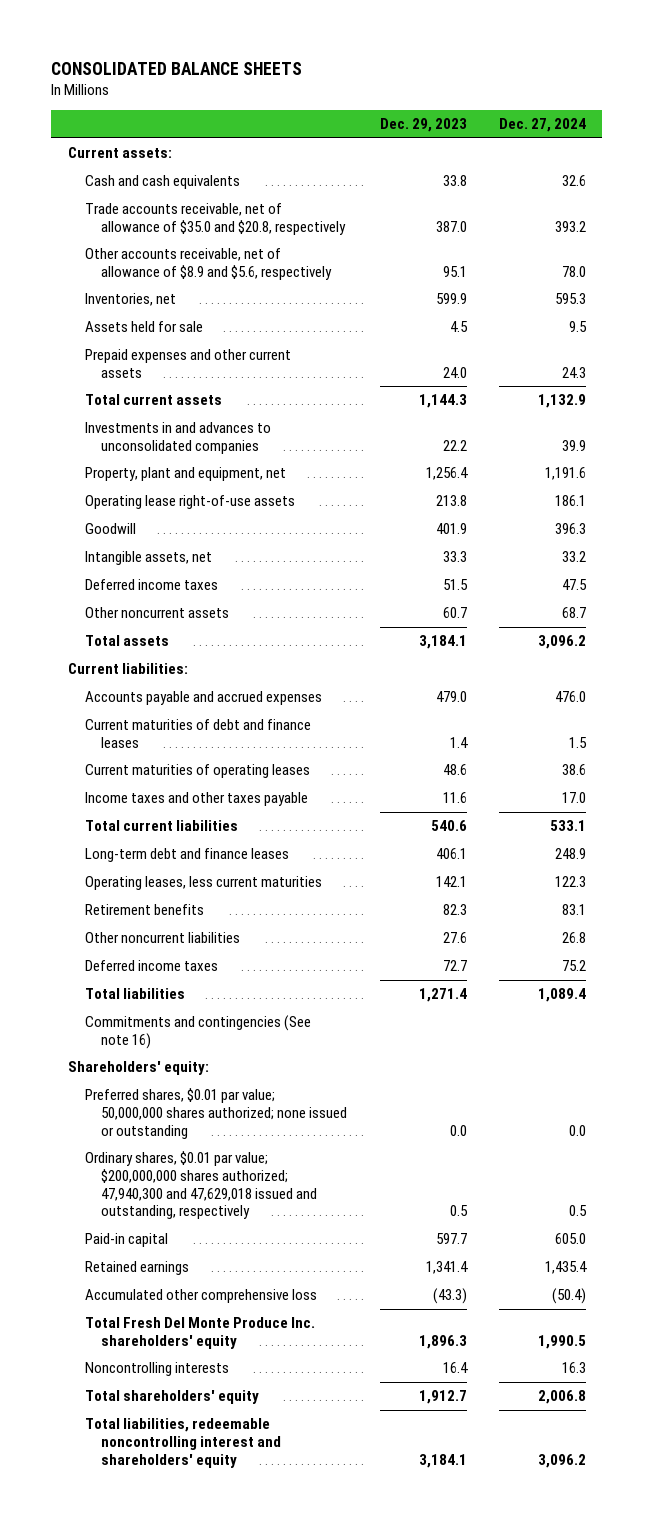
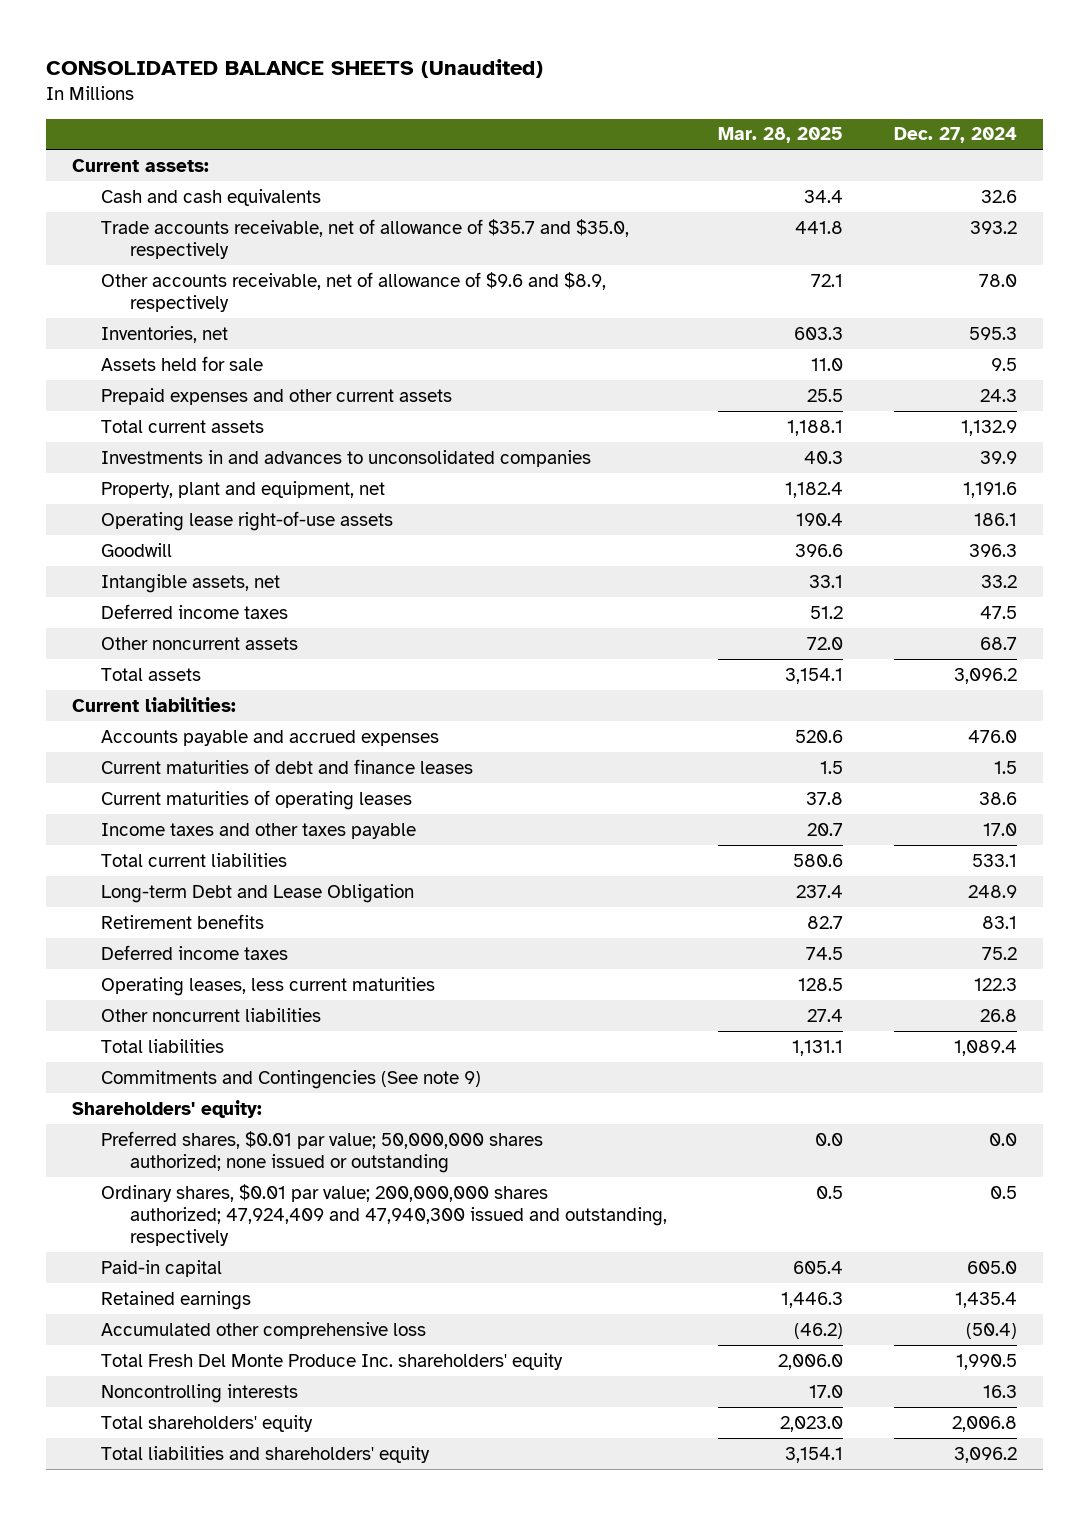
[51,61,303,75] CONSOLIDATED BALANCE SHEETS -> [46,58,544,78] CONSOLIDATED BALANCE SHEETS (Unaudited)
[379,118,467,133] Dec. 29, 2023 -> none
none -> [717,127,843,144] Mar. 28, 2025
[84,203,347,235] Trade accounts receivable, net of allowance of $35.0 and $20.8, respectively -> [100,218,629,259] Trade accounts receivable, net of allowance of $35.7 and $35.0, respectively
[84,248,333,280] Other accounts receivable, net of allowance of $8.9 and $5.6, respectively -> [100,271,606,312] Other accounts receivable, net of allowance of $9.6 and $8.9, respectively
[84,848,289,863] Long-term debt and finance leases -> [100,883,414,903] Long-term Debt and Lease Obligation
[84,876,322,891] Operating leases, less current maturities -> [100,976,435,996] Operating leases, less current maturities
[84,932,240,944] Other noncurrent liabilities -> [100,1007,321,1022] Other noncurrent liabilities
[84,1015,311,1049] Commitments and contingencies (See note 16) -> [100,1069,481,1089] Commitments and Contingencies (See note 9)
[84,1151,318,1220] Ordinary shares, $0.01 par value; $200,000,000 shares authorized; 47,940,300 and 47,629,018 issued and outstanding, respectively -> [100,1183,667,1246] Ordinary shares, $0.01 par value; 200,000,000 shares authorized; 47,924,409 and 47,940,300 issued and outstanding, respectively
[84,1418,282,1468] Total liabilities, redeemable noncontrolling interest and shareholders' equity -> [100,1445,430,1463] Total liabilities and shareholders' equity

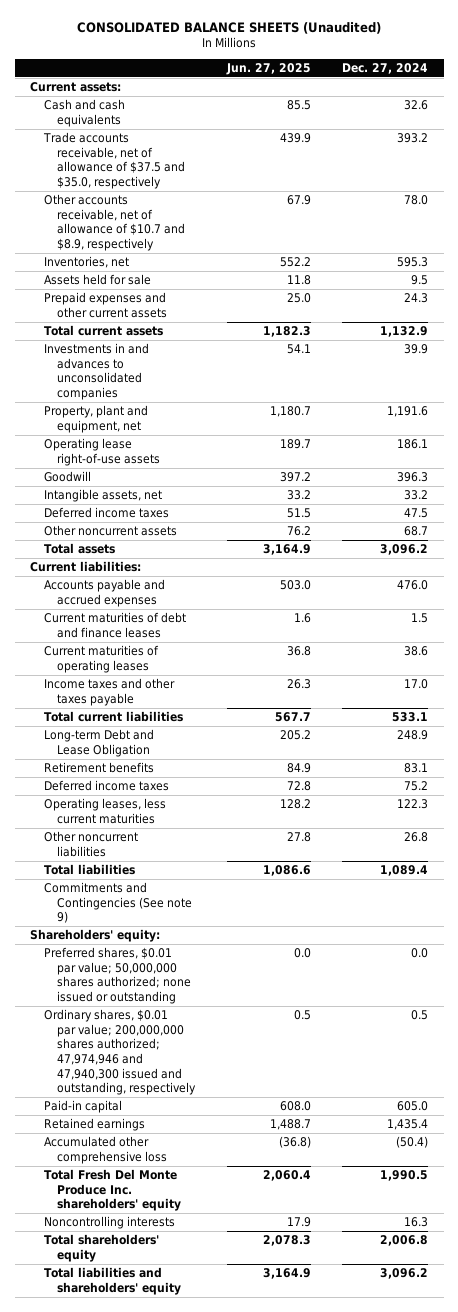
[717,127,843,144] Mar. 28, 2025 -> none
none -> [225,62,311,75] Jun. 27, 2025
[100,218,629,259] Trade accounts receivable, net of allowance of $35.7 and $35.0, respectively -> [42,132,186,190] Trade accounts receivable, net of allowance of $37.5 and $35.0, respectively
[100,271,606,312] Other accounts receivable, net of allowance of $9.6 and $8.9, respectively -> [43,194,186,252] Other accounts receivable, net of allowance of $10.7 and $8.9, respectively
[100,1183,667,1246] Ordinary shares, $0.01 par value; 200,000,000 shares authorized; 47,924,409 and 47,940,300 issued and outstanding, respectively -> [43,1009,197,1096] Ordinary shares, $0.01 par value; 200,000,000 shares authorized; 47,974,946 and 47,940,300 issued and outstanding, respectively

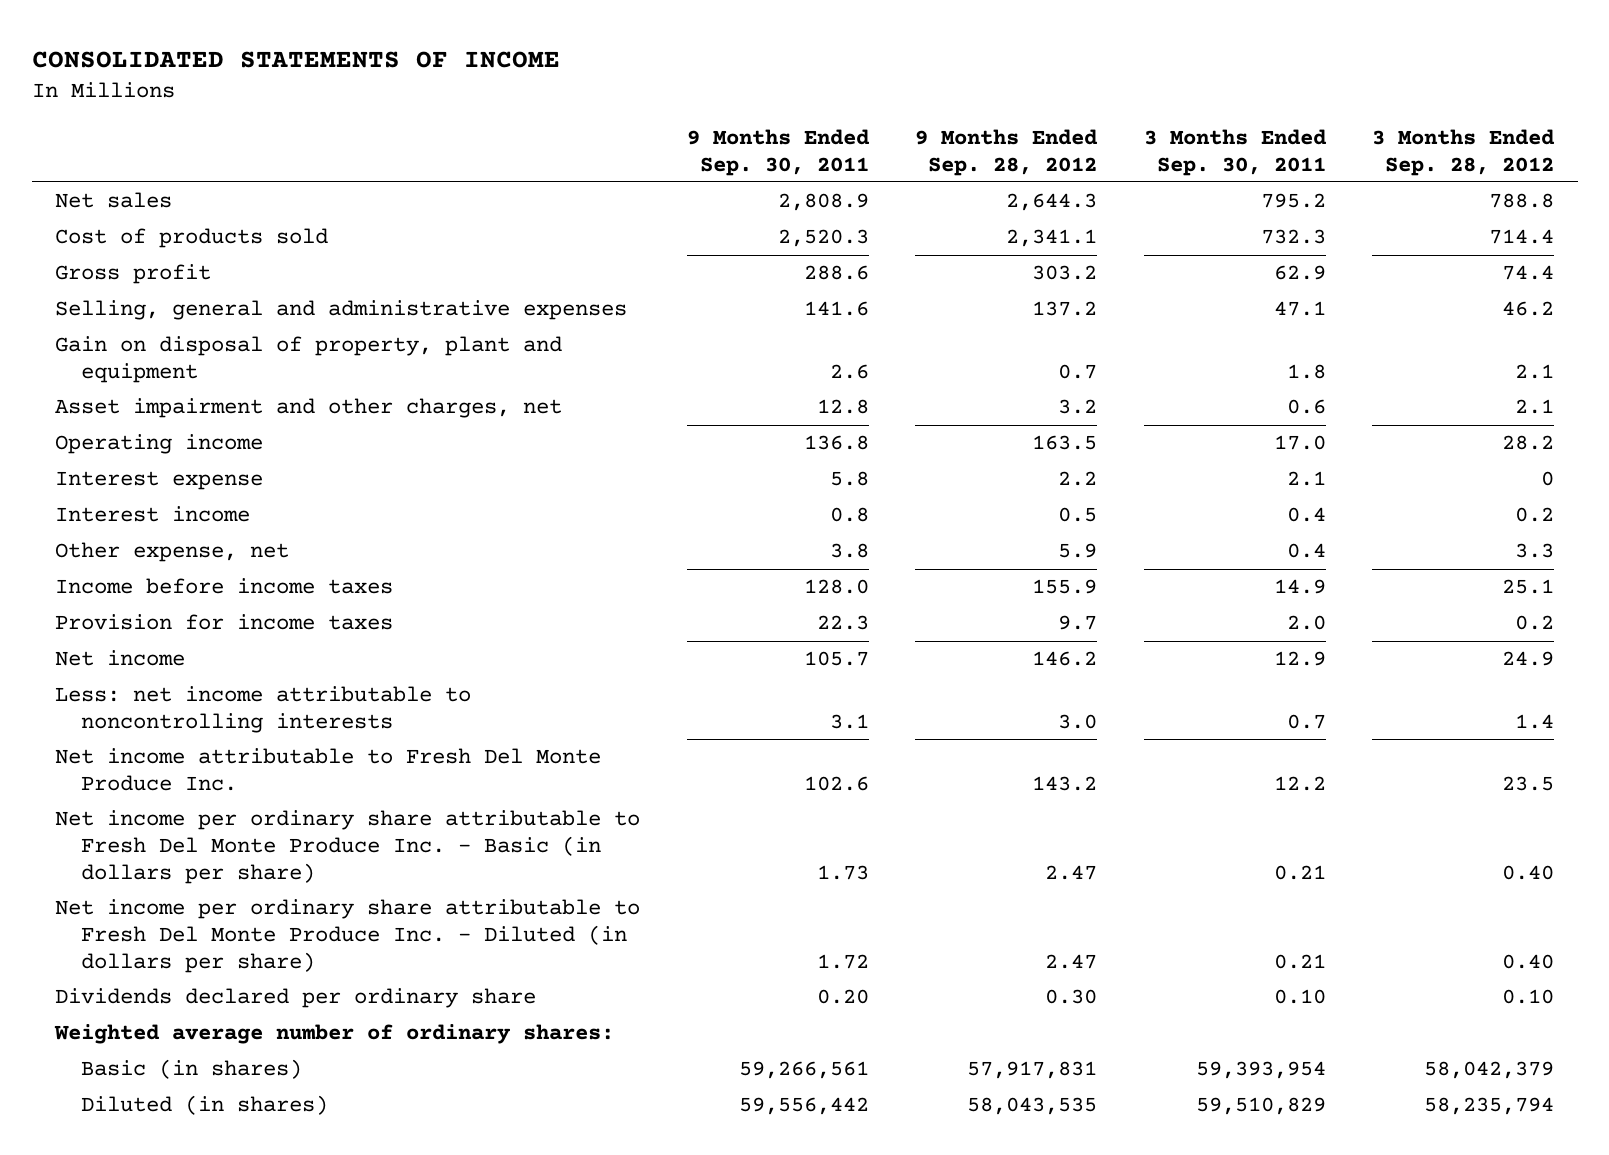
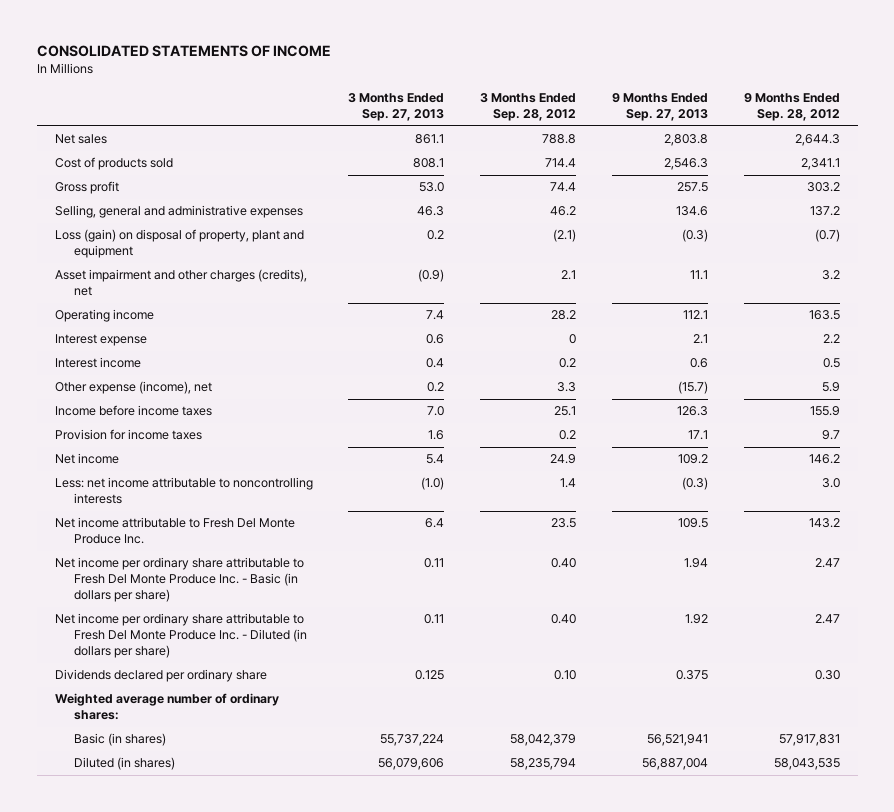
[686,128,870,176] 9 Months Ended Sep. 30, 2011 -> none
[1143,128,1327,176] 3 Months Ended Sep. 30, 2011 -> none
none -> [348,93,445,122] 3 Months Ended Sep. 27, 2013
none -> [612,93,709,122] 9 Months Ended Sep. 27, 2013
[54,336,562,384] Gain on disposal of property, plant and equipment -> [54,229,304,259] Loss (gain) on disposal of property, plant and equipment
[1058,364,1098,380] 0.7 -> [814,229,840,243] (0.7)
[1515,364,1555,380] 2.1 -> [553,229,577,243] (2.1)
[54,398,562,419] Asset impairment and other charges, net -> [54,269,307,297] Asset impairment and other charges (credits), net
[54,542,289,563] Other expense, net -> [54,381,212,395] Other expense (income), net

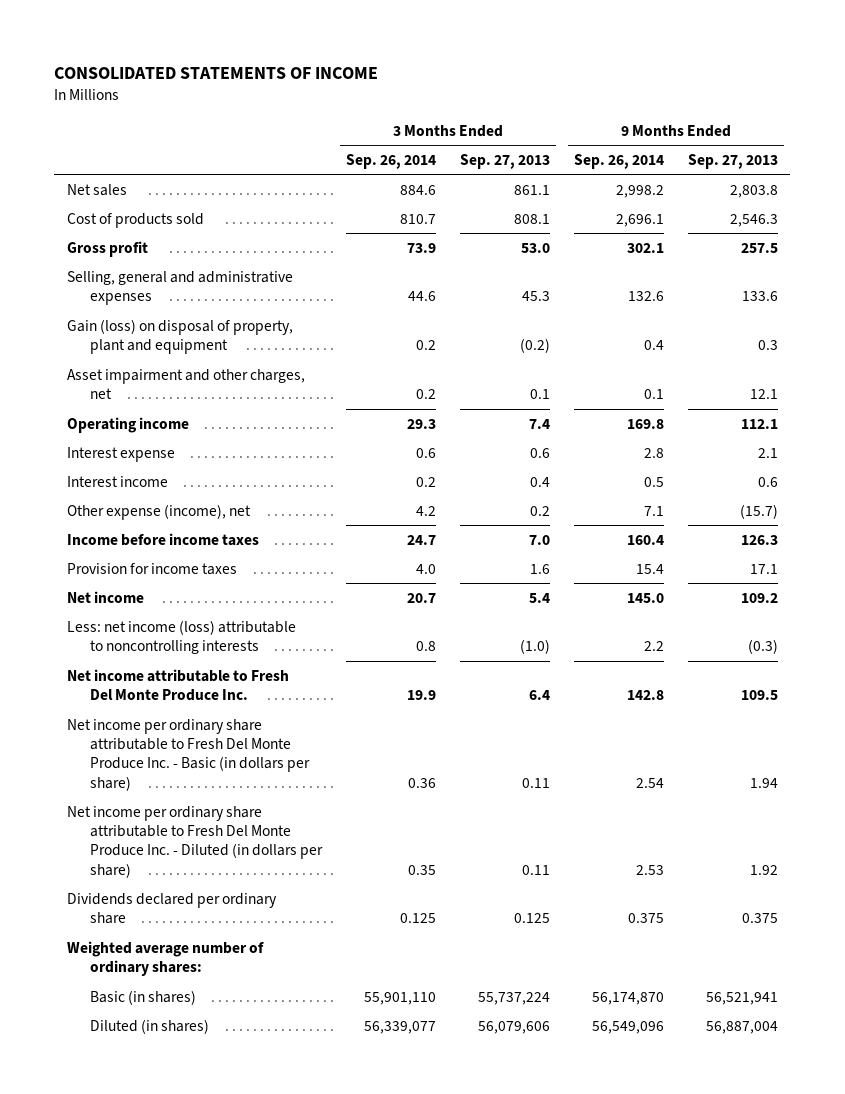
[480,93,577,122] 3 Months Ended Sep. 28, 2012 -> none
[743,93,840,122] 9 Months Ended Sep. 28, 2012 -> none
none -> [345,153,436,169] Sep. 26, 2014
none -> [573,153,664,169] Sep. 26, 2014
[417,206,445,217] 46.3 -> [521,291,550,302] 45.3
[676,206,709,217] 134.6 -> [742,291,779,302] 133.6
[54,229,304,259] Loss (gain) on disposal of property, plant and equipment -> [66,318,293,355] Gain (loss) on disposal of property, plant and equipment
[427,230,445,241] 0.2 -> [519,338,550,354] (0.2)
[682,229,709,243] (0.3) -> [758,340,779,351] 0.3
[54,269,307,297] Asset impairment and other charges (credits), net -> [66,368,305,400] Asset impairment and other charges, net
[418,269,445,283] (0.9) -> [529,389,550,400] 0.1
[690,270,709,281] 11.1 -> [750,389,779,400] 12.1
[54,477,313,505] Less: net income attributable to noncontrolling interests -> [66,619,296,655] Less: net income (loss) attributable to noncontrolling interests

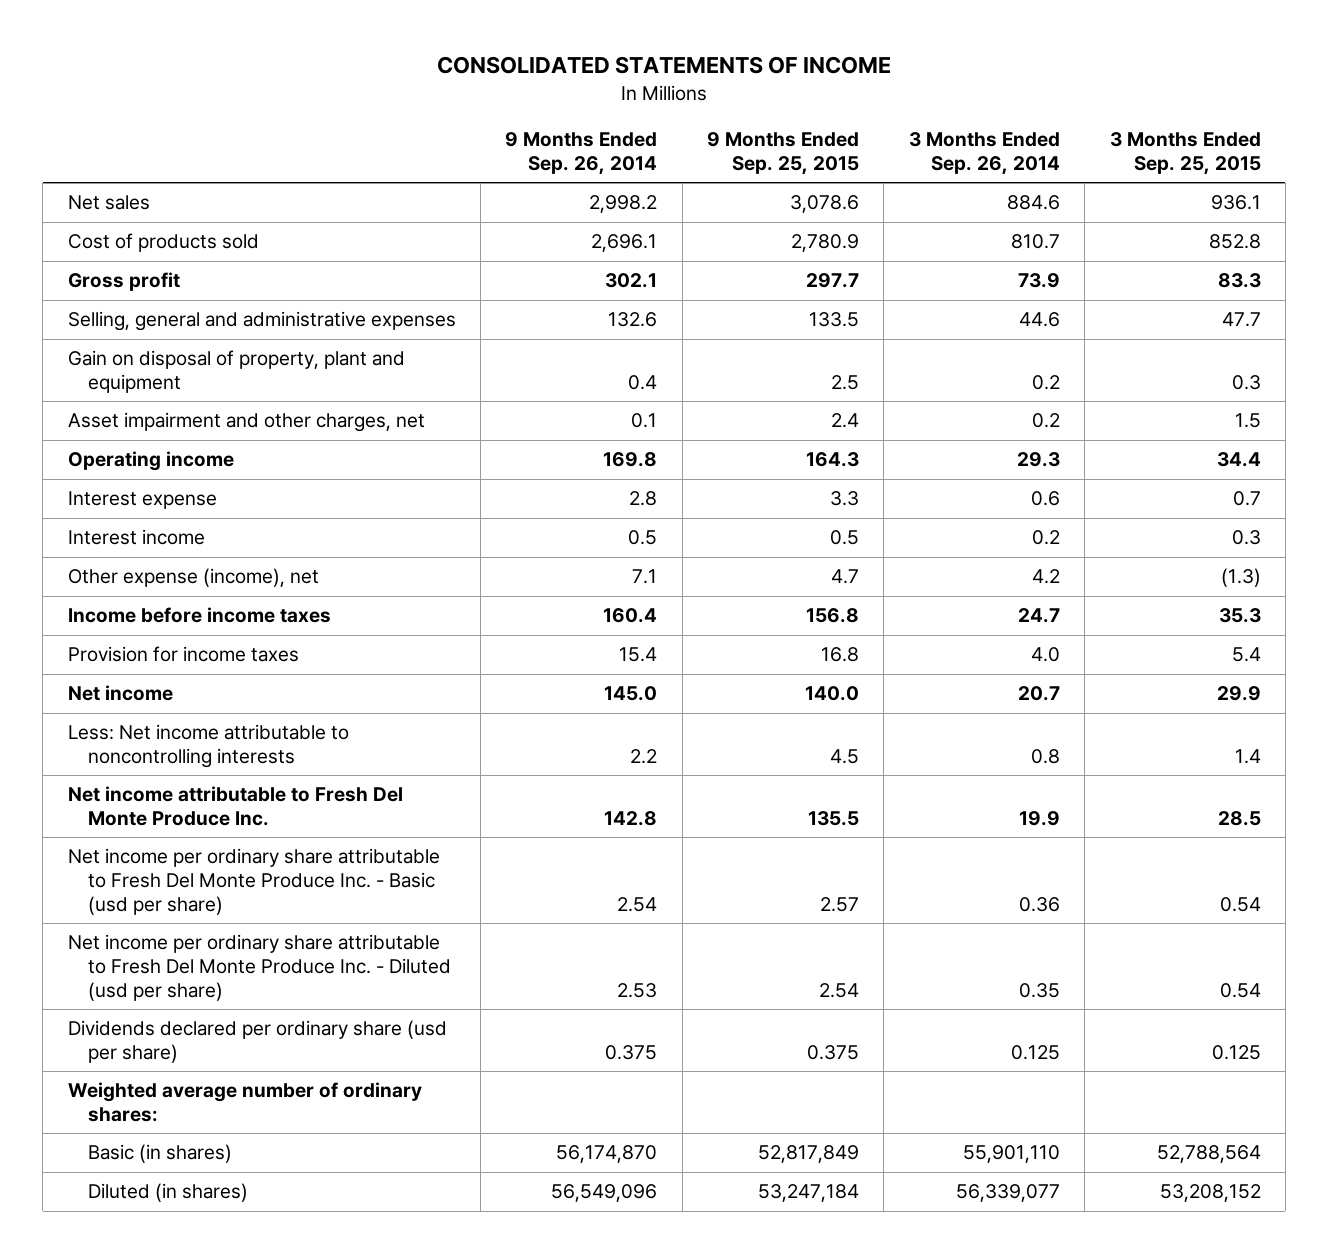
[459,153,550,169] Sep. 27, 2013 -> none
[688,153,779,169] Sep. 27, 2013 -> none
none -> [707,132,860,175] 9 Months Ended Sep. 25, 2015
none -> [1109,132,1261,175] 3 Months Ended Sep. 25, 2015
[66,318,293,355] Gain (loss) on disposal of property, plant and equipment -> [67,350,405,393] Gain on disposal of property, plant and equipment
[66,619,296,655] Less: net income (loss) attributable to noncontrolling interests -> [67,724,349,768] Less: Net income attributable to noncontrolling interests
[66,718,310,791] Net income per ordinary share attributable to Fresh Del Monte Produce Inc. - Basic (in dollars per share) -> [67,848,440,915] Net income per ordinary share attributable to Fresh Del Monte Produce Inc. - Basic (usd per share)
[66,805,323,878] Net income per ordinary share attributable to Fresh Del Monte Produce Inc. - Diluted (in dollars per share) -> [67,934,452,1001] Net income per ordinary share attributable to Fresh Del Monte Produce Inc. - Diluted (usd per share)
[66,892,277,925] Dividends declared per ordinary share -> [67,1020,447,1063] Dividends declared per ordinary share (usd per share)

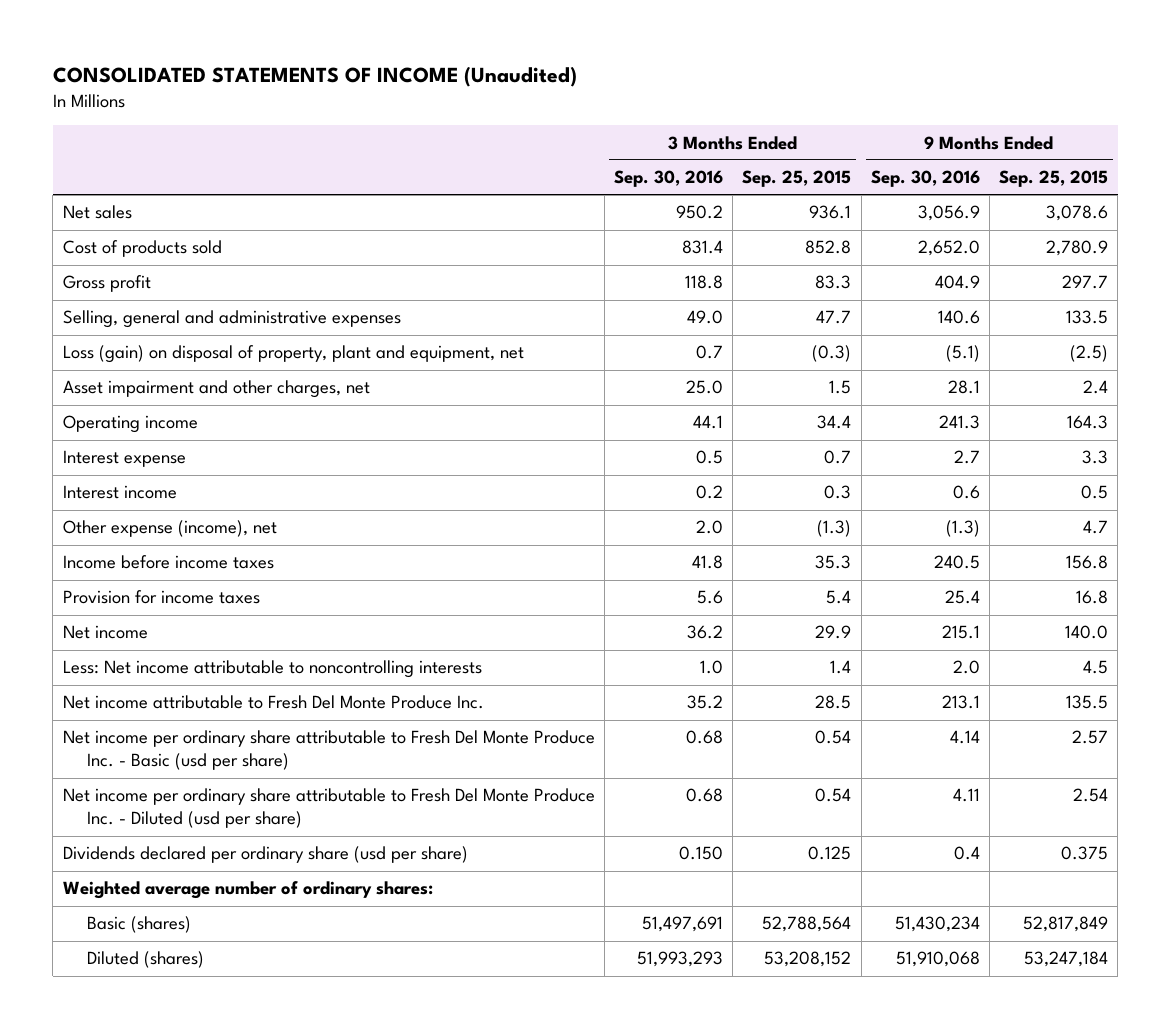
[437,56,892,75] CONSOLIDATED STATEMENTS OF INCOME -> [52,65,577,87] CONSOLIDATED STATEMENTS OF INCOME (Unaudited)
[505,132,658,175] 9 Months Ended Sep. 26, 2014 -> none
[908,132,1060,175] 3 Months Ended Sep. 26, 2014 -> none
none -> [613,170,723,188] Sep. 30, 2016
none -> [870,170,980,188] Sep. 30, 2016
[67,350,405,393] Gain on disposal of property, plant and equipment -> [62,345,524,364] Loss (gain) on disposal of property, plant and equipment, net
[831,374,860,390] 2.5 -> [1070,345,1109,363] (2.5)
[1231,374,1261,390] 0.3 -> [812,345,852,363] (0.3)
[88,1144,233,1164] Basic (in shares) -> [86,916,191,934] Basic (shares)
[88,1183,249,1203] Diluted (in shares) -> [86,951,204,969] Diluted (shares)

